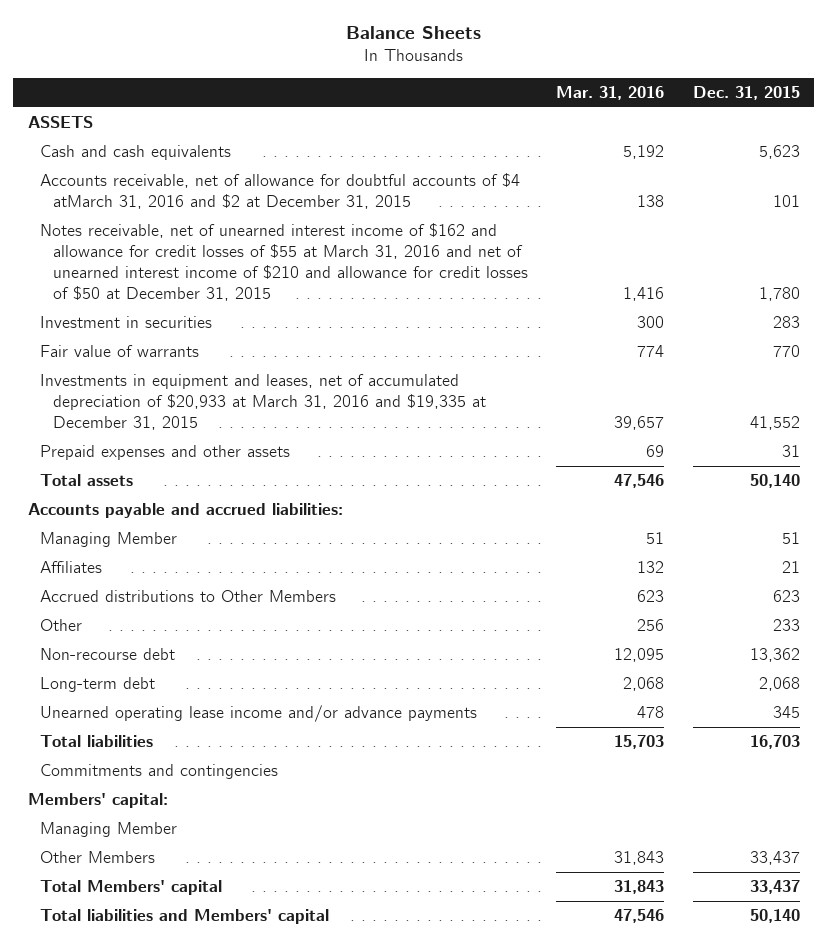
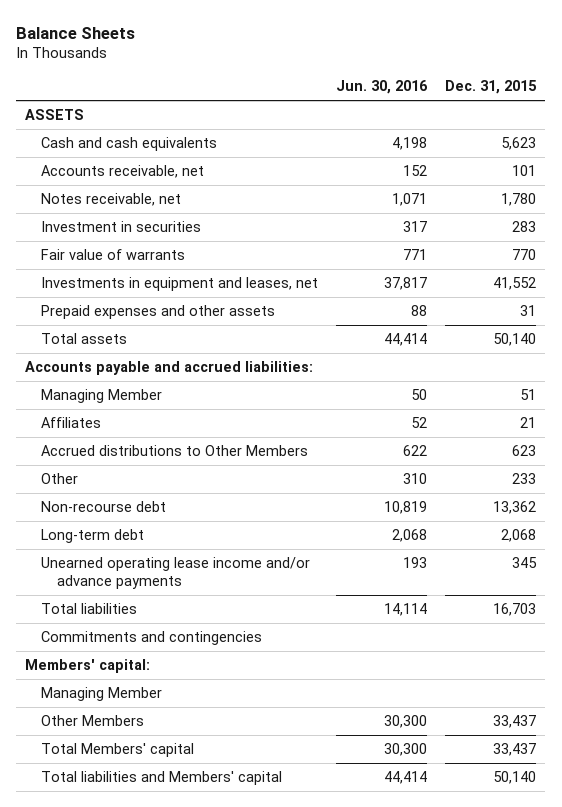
[556,85,665,100] Mar. 31, 2016 -> none
none -> [336,80,429,95] Jun. 30, 2016
[40,173,521,210] Accounts receivable, net of allowance for doubtful accounts of $4 atMarch 31, 2016 and $2 at December 31, 2015 -> none
none -> [41,165,205,179] Accounts receivable, net
[40,223,528,301] Notes receivable, net of unearned interest income of $162 and allowance for credit losses of $55 at March 31, 2016 and net of unearned interest income of $210 and allowance for credit losses of $50 at December 31, 2015 -> [41,193,182,207] Notes receivable, net
[40,374,486,431] Investments in equipment and leases, net of accumulated depreciation of $20,933 at March 31, 2016 and $19,335 at December 31, 2015 -> [41,277,319,292] Investments in equipment and leases, net

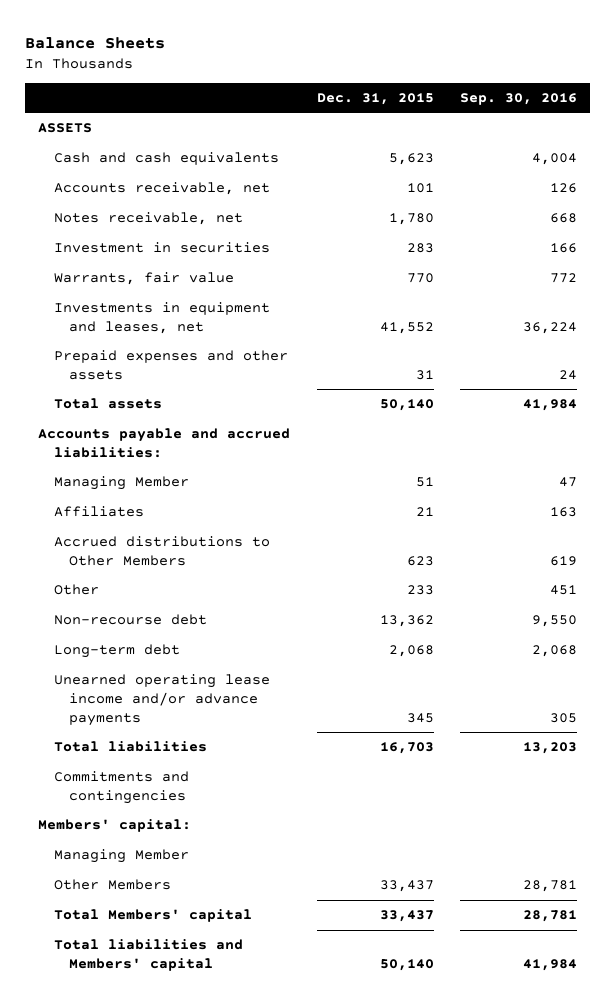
[336,80,429,95] Jun. 30, 2016 -> none
none -> [459,92,577,105] Sep. 30, 2016
[41,249,186,261] Fair value of warrants -> [53,272,234,286] Warrants, fair value

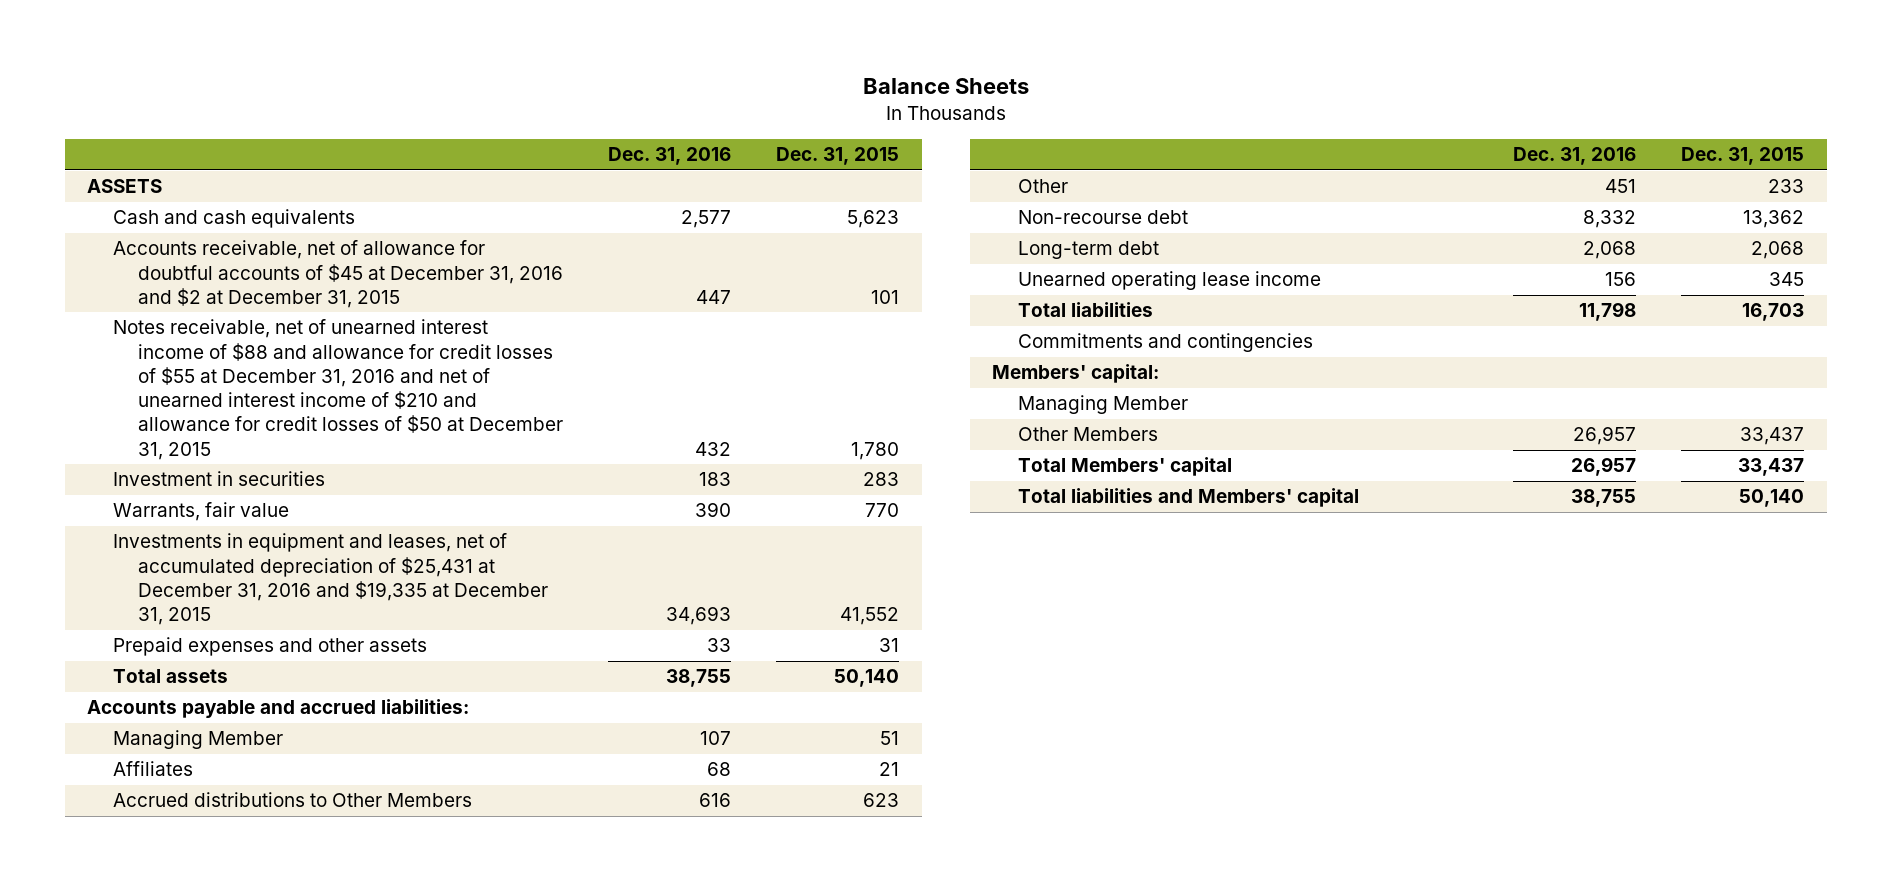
[459,92,577,105] Sep. 30, 2016 -> none
none -> [608,147,732,166] Dec. 31, 2016
[53,182,270,196] Accounts receivable, net -> [112,240,564,308] Accounts receivable, net of allowance for doubtful accounts of $45 at December 31, 2016 and $2 at December 31, 2015
[53,212,243,226] Notes receivable, net -> [112,319,564,460] Notes receivable, net of unearned interest income of $88 and allowance for credit losses of $55 at December 31, 2016 and net of unearned interest income of $210 and allowance for credit losses of $50 at December 31, 2015
[53,302,270,334] Investments in equipment and leases, net -> [112,533,549,626] Investments in equipment and leases, net of accumulated depreciation of $25,431 at December 31, 2016 and $19,335 at December 31, 2015
[53,674,270,726] Unearned operating lease income and/or advance payments -> [1017,271,1321,291] Unearned operating lease income

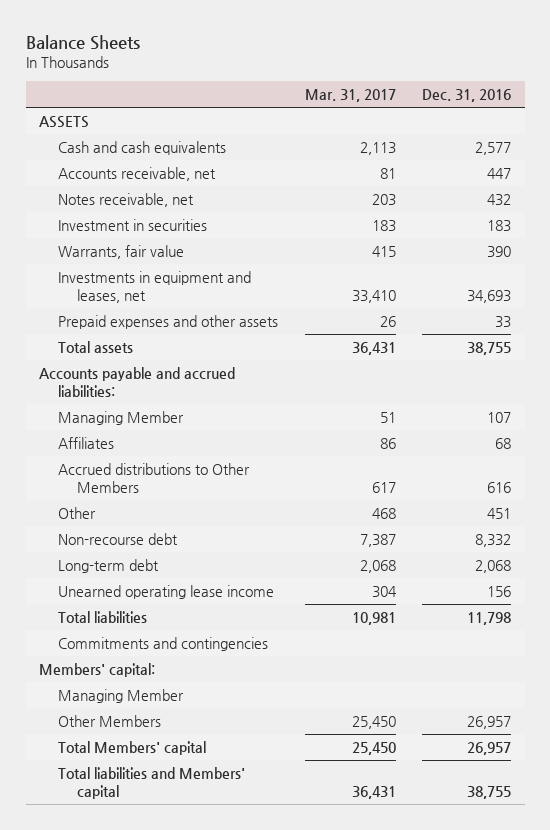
[776,147,900,166] Dec. 31, 2015 -> none
none -> [304,89,396,103] Mar. 31, 2017
[112,240,564,308] Accounts receivable, net of allowance for doubtful accounts of $45 at December 31, 2016 and $2 at December 31, 2015 -> [57,167,216,182] Accounts receivable, net
[112,319,564,460] Notes receivable, net of unearned interest income of $88 and allowance for credit losses of $55 at December 31, 2016 and net of unearned interest income of $210 and allowance for credit losses of $50 at December 31, 2015 -> [57,193,194,208] Notes receivable, net
[112,533,549,626] Investments in equipment and leases, net of accumulated depreciation of $25,431 at December 31, 2016 and $19,335 at December 31, 2015 -> [57,271,251,303] Investments in equipment and leases, net

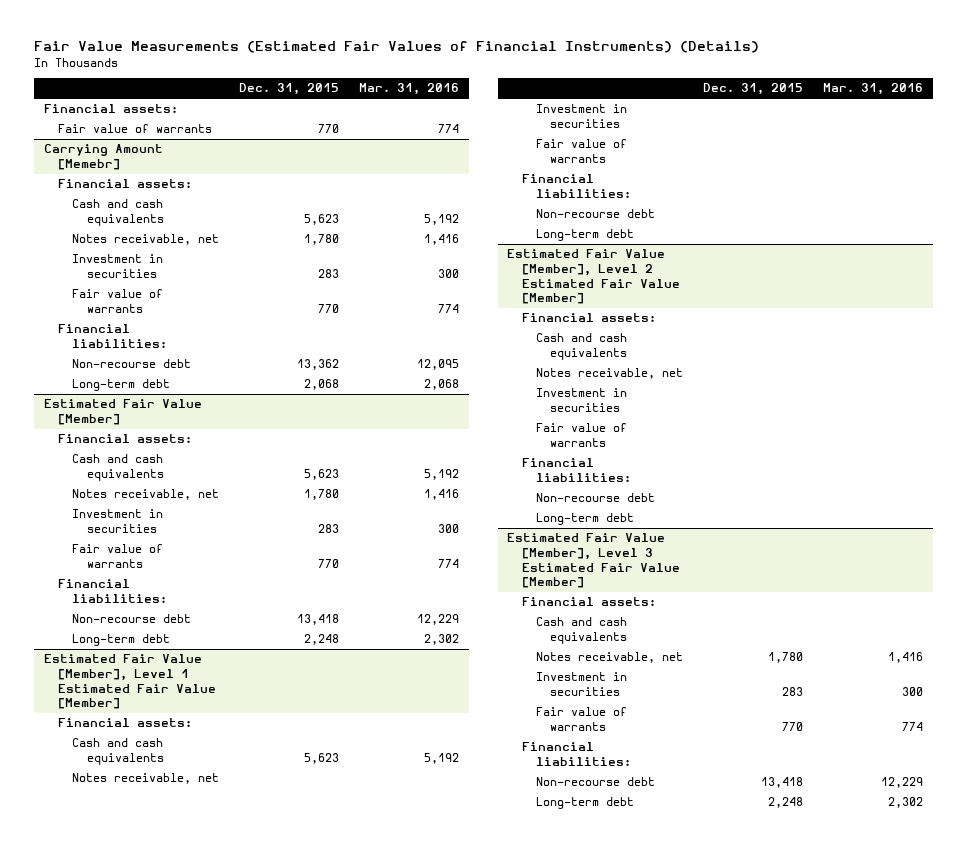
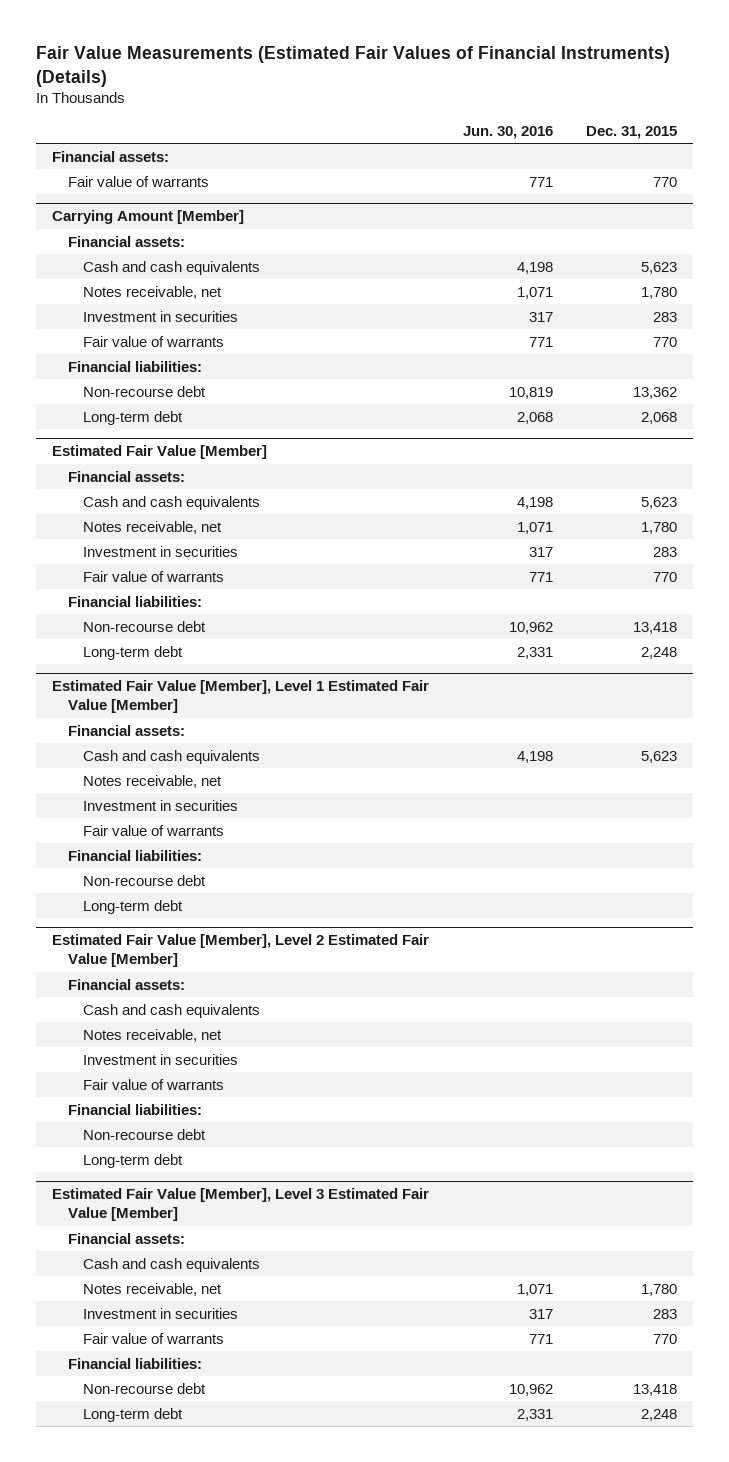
[359,83,460,96] Mar. 31, 2016 -> none
none -> [462,125,553,139] Jun. 30, 2016
[43,144,163,170] Carrying Amount [Memebr] -> [52,210,245,225] Carrying Amount [Member]

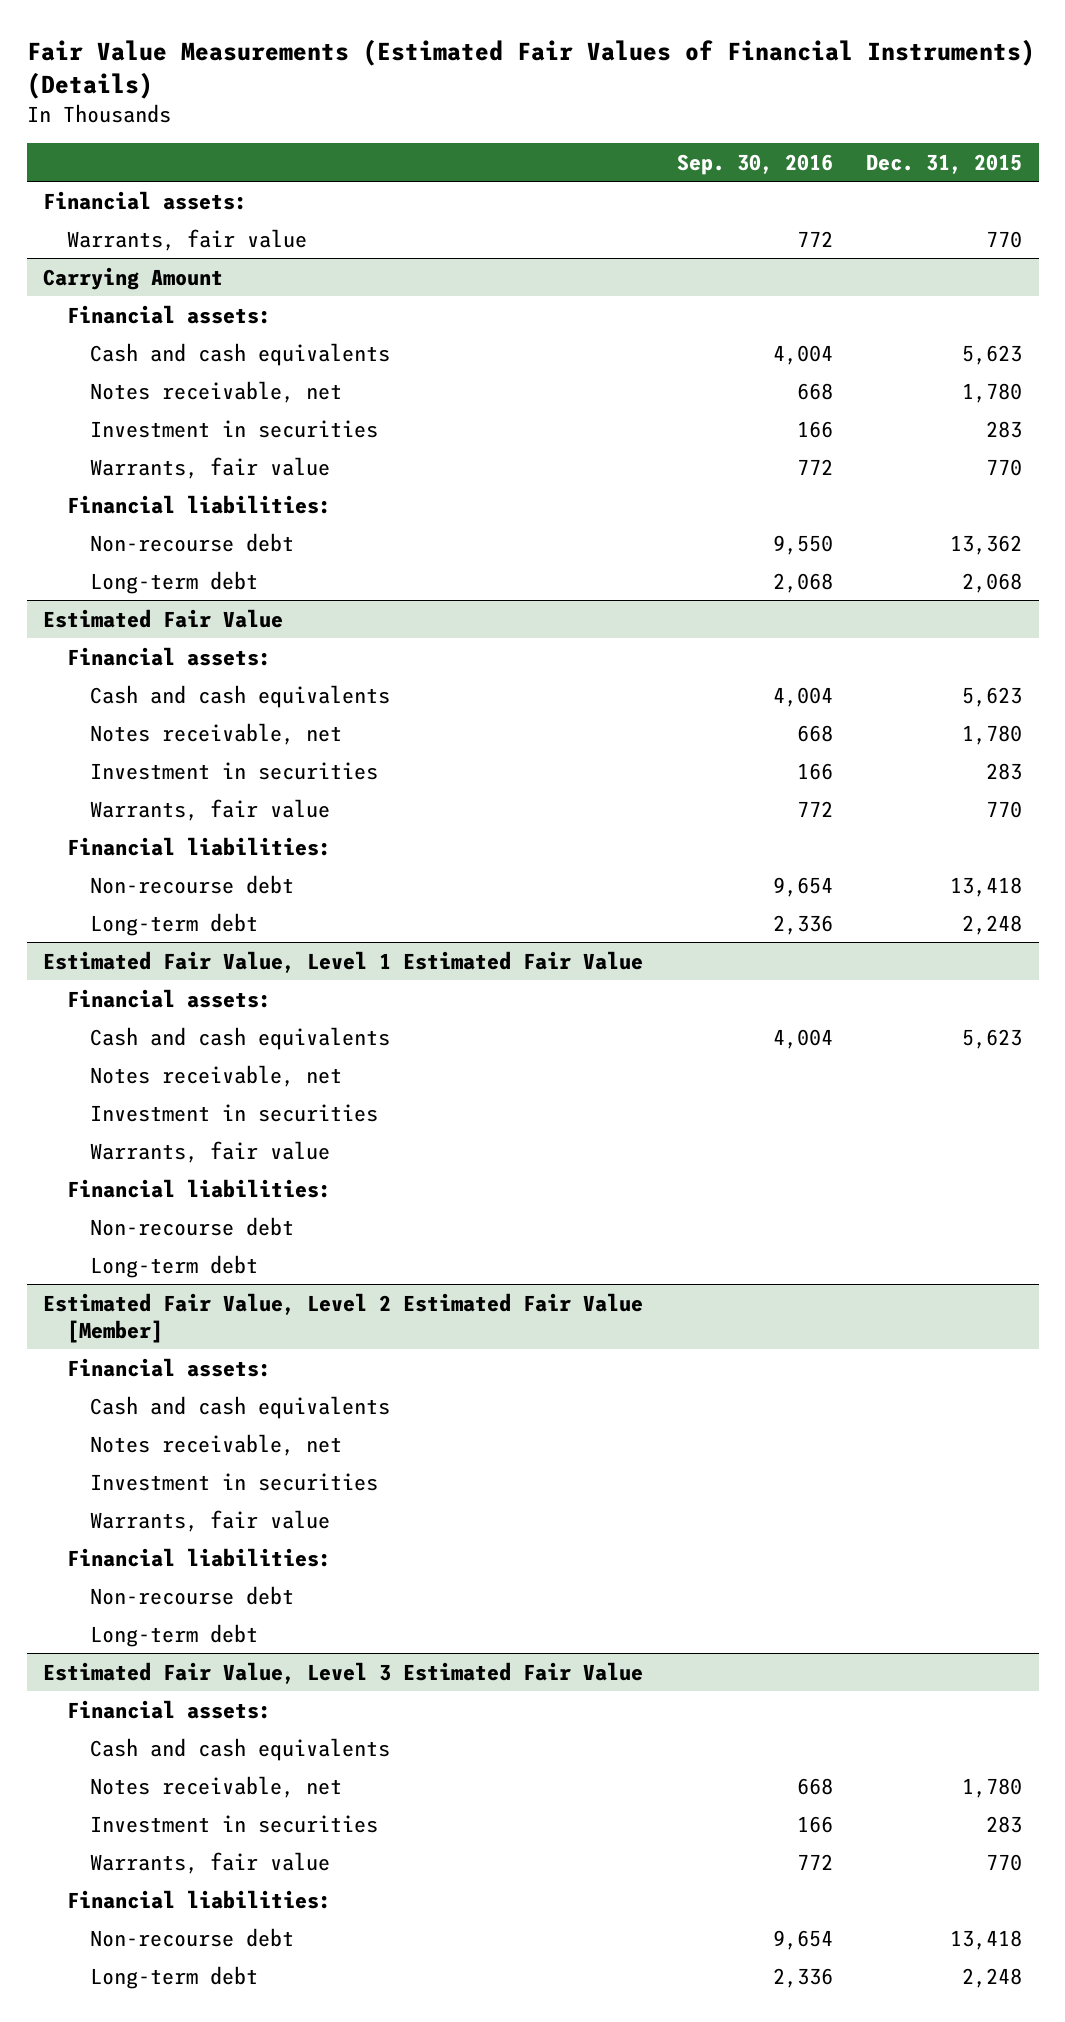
[462,125,553,139] Jun. 30, 2016 -> none
none -> [676,153,833,175] Sep. 30, 2016
[67,175,209,187] Fair value of warrants -> [66,228,307,251] Warrants, fair value
[52,210,245,225] Carrying Amount [Member] -> [43,266,224,290] Carrying Amount
[83,335,225,347] Fair value of warrants -> [90,456,331,479] Warrants, fair value
[52,445,268,460] Estimated Fair Value [Member] -> [43,608,284,628] Estimated Fair Value
[83,570,225,582] Fair value of warrants -> [90,798,331,821] Warrants, fair value
[52,680,430,714] Estimated Fair Value [Member], Level 1 Estimated Fair Value [Member] -> [43,950,644,973] Estimated Fair Value, Level 1 Estimated Fair Value
[83,824,225,836] Fair value of warrants -> [90,1140,331,1163] Warrants, fair value
[52,934,430,968] Estimated Fair Value [Member], Level 2 Estimated Fair Value [Member] -> [43,1292,644,1343] Estimated Fair Value, Level 2 Estimated Fair Value [Member]
[83,1078,225,1090] Fair value of warrants -> [90,1509,331,1532] Warrants, fair value
[52,1188,430,1222] Estimated Fair Value [Member], Level 3 Estimated Fair Value [Member] -> [43,1661,644,1684] Estimated Fair Value, Level 3 Estimated Fair Value
[83,1332,225,1344] Fair value of warrants -> [90,1851,331,1874] Warrants, fair value

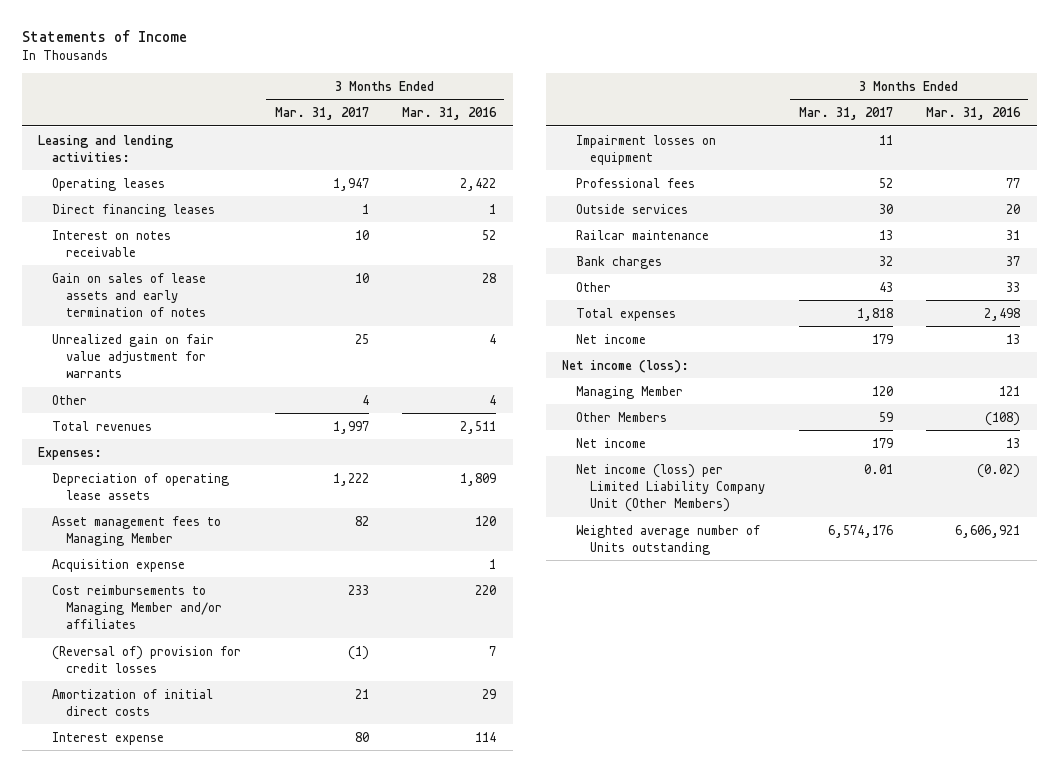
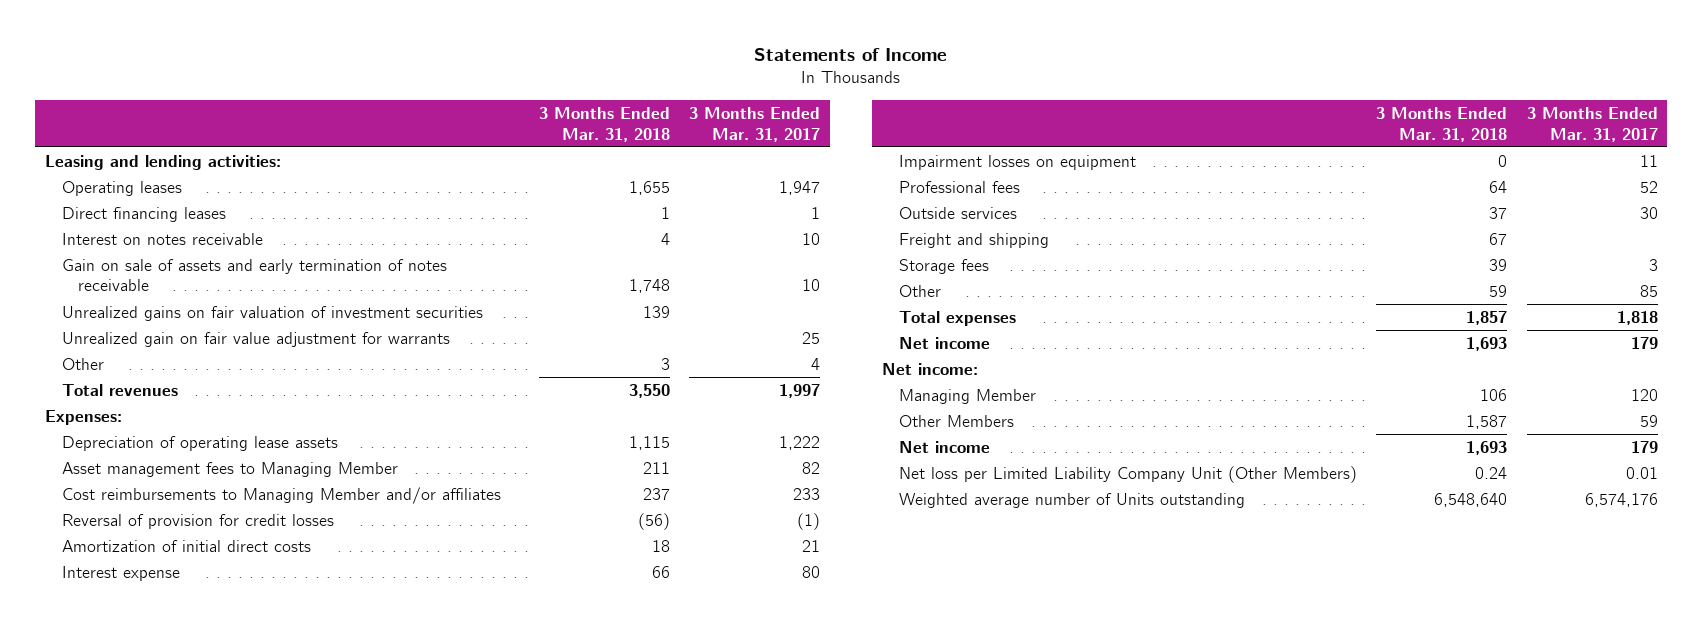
[401,106,497,120] Mar. 31, 2016 -> none
none -> [538,107,670,142] 3 Months Ended Mar. 31, 2018
[52,272,207,317] Gain on sales of lease assets and early termination of notes -> [61,258,447,292] Gain on sale of assets and early termination of notes receivable
none -> [61,305,483,321] Unrealized gains on fair valuation of investment securities
[52,558,186,572] Acquisition expense -> none
[52,645,242,673] (Reversal of) provision for credit losses -> [61,513,334,529] Reversal of provision for credit losses
[576,229,710,240] Railcar maintenance -> none
[576,255,663,269] Bank charges -> none
none -> [898,232,1049,248] Freight and shipping
none -> [898,258,989,274] Storage fees
[878,281,893,292] 43 -> [1639,284,1658,297] 85
[562,359,690,373] Net income (loss): -> [881,362,978,375] Net income:
[576,463,766,512] Net income (loss) per Limited Liability Company Unit (Other Members) -> [898,465,1357,483] Net loss per Limited Liability Company Unit (Other Members)

